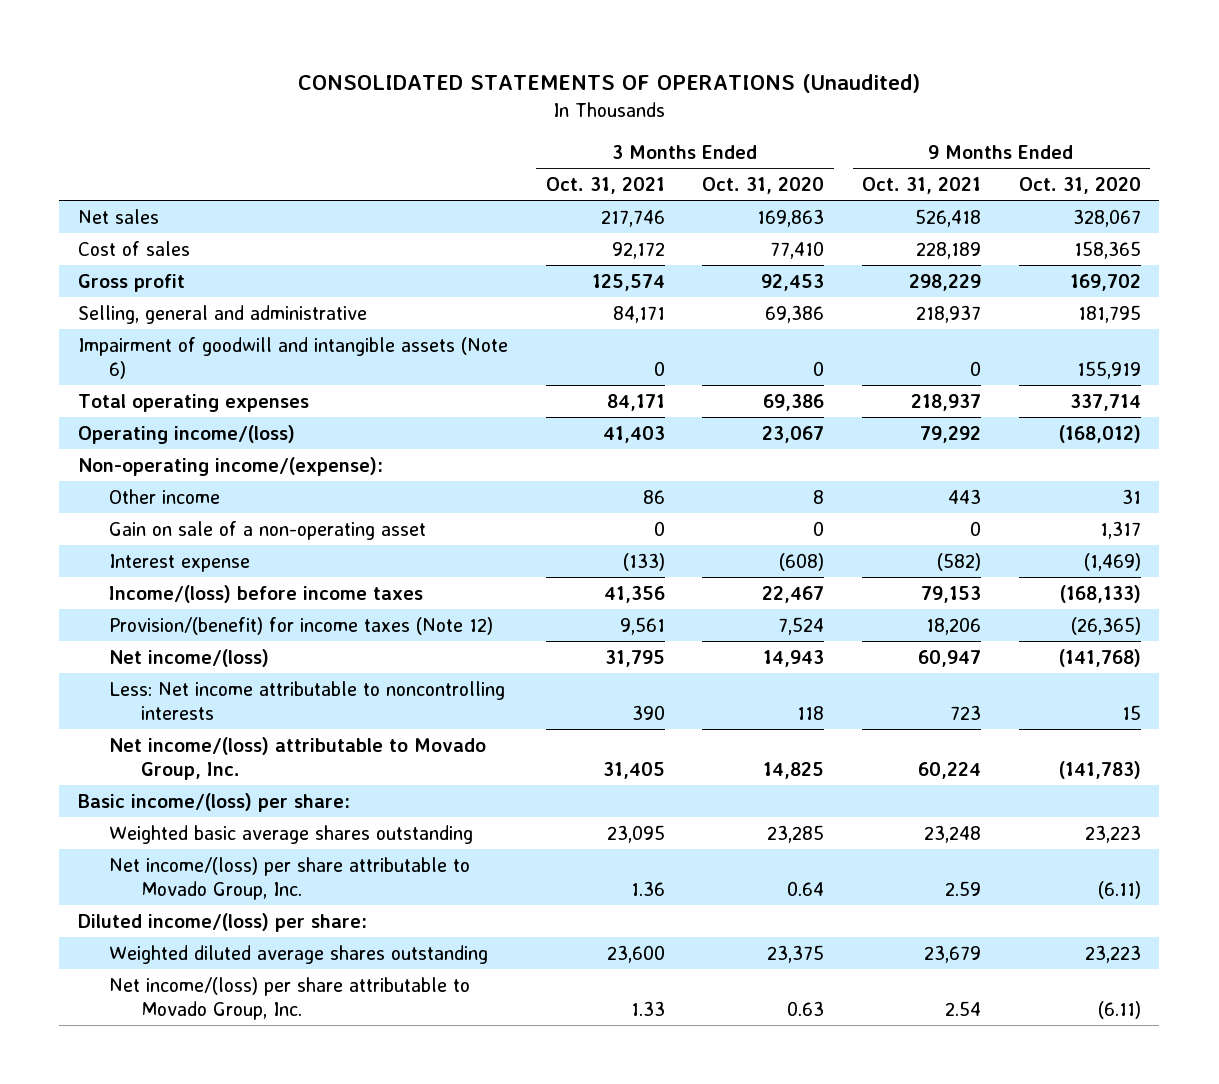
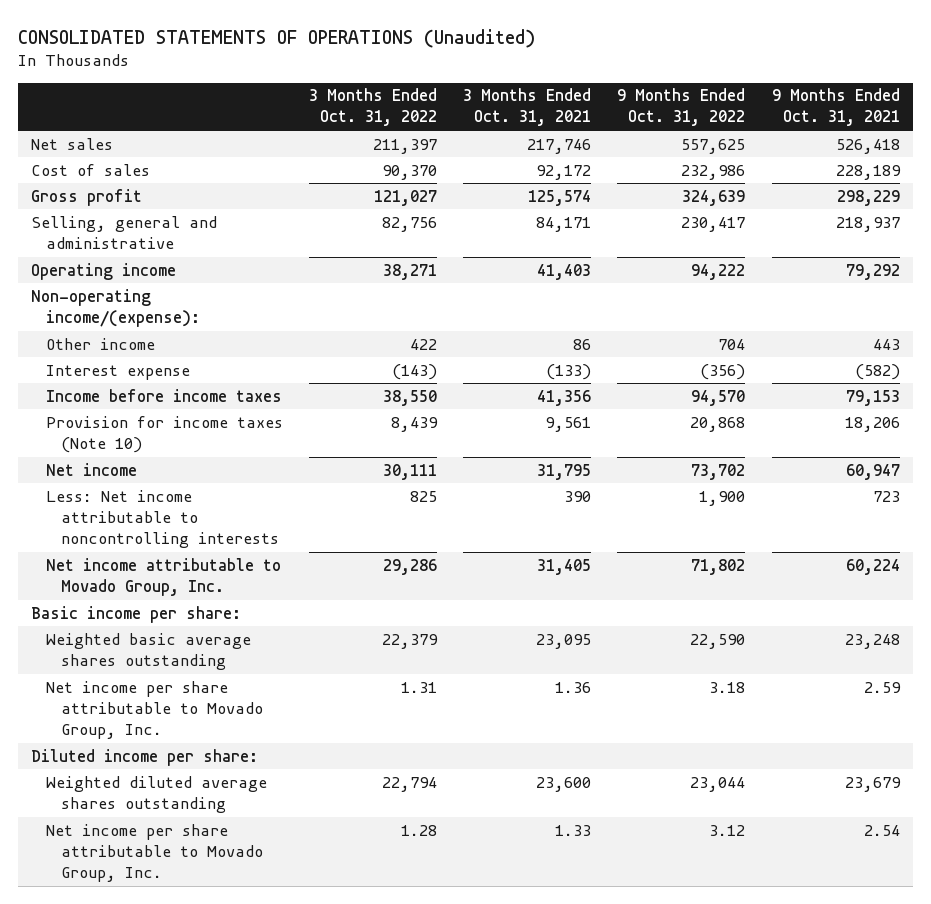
[702,177,825,195] Oct. 31, 2020 -> none
[1018,177,1141,195] Oct. 31, 2020 -> none
none -> [309,88,438,127] 3 Months Ended Oct. 31, 2022
none -> [617,88,746,127] 9 Months Ended Oct. 31, 2022
[77,336,508,379] Impairment of goodwill and intangible assets (Note 6) -> none
[77,393,309,412] Total operating expenses -> none
[77,424,295,444] Operating income/(loss) -> [31,262,177,280] Operating income
[109,520,427,540] Gain on sale of a non-operating asset -> none
[109,584,424,603] Income/(loss) before income taxes -> [46,388,283,402] Income before income taxes
[109,616,494,635] Provision/(benefit) for income taxes (Note 12) -> [46,415,284,453] Provision for income taxes (Note 10)
[109,648,270,667] Net income/(loss) -> [46,462,138,476] Net income
[109,736,487,780] Net income/(loss) attributable to Movado Group, Inc. -> [46,557,282,596] Net income attributable to Movado Group, Inc.
[77,792,350,812] Basic income/(loss) per share: -> [31,605,242,623] Basic income per share:
[109,856,471,900] Net income/(loss) per share attributable to Movado Group, Inc. -> [46,680,264,740] Net income per share attributable to Movado Group, Inc.
[77,912,367,932] Diluted income/(loss) per share: -> [31,748,259,766] Diluted income per share:
[109,976,471,1020] Net income/(loss) per share attributable to Movado Group, Inc. -> [46,823,264,883] Net income per share attributable to Movado Group, Inc.

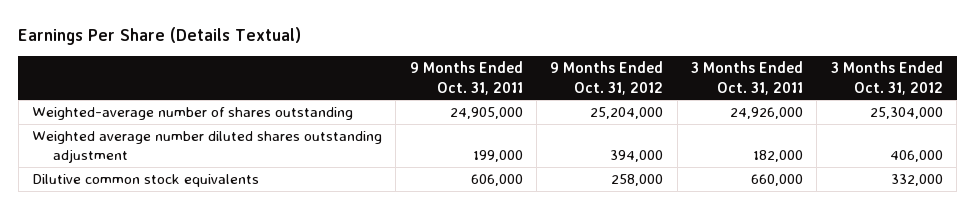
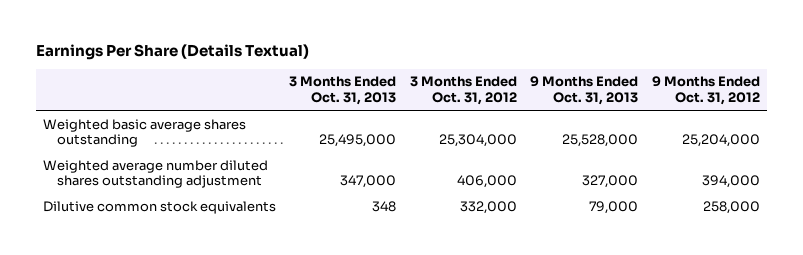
[409,61,523,95] 9 Months Ended Oct. 31, 2011 -> none
[691,61,804,95] 3 Months Ended Oct. 31, 2011 -> none
none -> [289,76,397,106] 3 Months Ended Oct. 31, 2013
none -> [530,76,639,106] 9 Months Ended Oct. 31, 2013
[31,107,353,121] Weighted-average number of shares outstanding -> [42,118,246,148] Weighted basic average shares outstanding

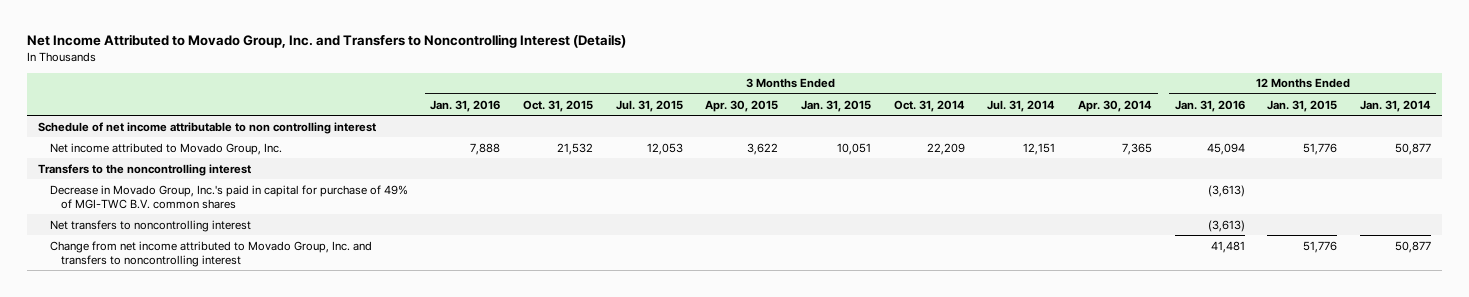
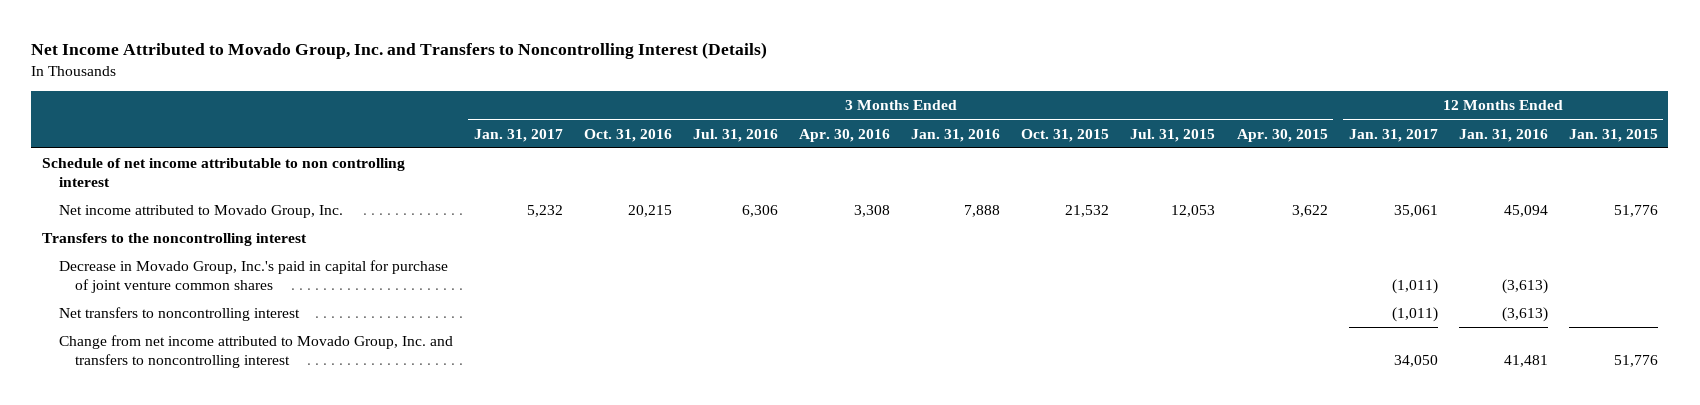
[800,99,871,112] Jan. 31, 2015 -> none
[893,99,965,112] Oct. 31, 2014 -> none
[987,99,1056,112] Jul. 31, 2014 -> none
[1077,99,1152,112] Apr. 30, 2014 -> none
[1359,99,1431,112] Jan. 31, 2014 -> none
none -> [473,128,563,142] Jan. 31, 2017
none -> [583,128,672,142] Oct. 31, 2016
none -> [692,128,778,142] Jul. 31, 2016
none -> [799,128,891,142] Apr. 30, 2016
none -> [1348,128,1438,142] Jan. 31, 2017
[49,184,408,209] Decrease in Movado Group, Inc.'s paid in capital for purchase of 49% of MGI-TWC B.V. common shares -> [58,260,448,294] Decrease in Movado Group, Inc.'s paid in capital for purchase of joint venture common shares

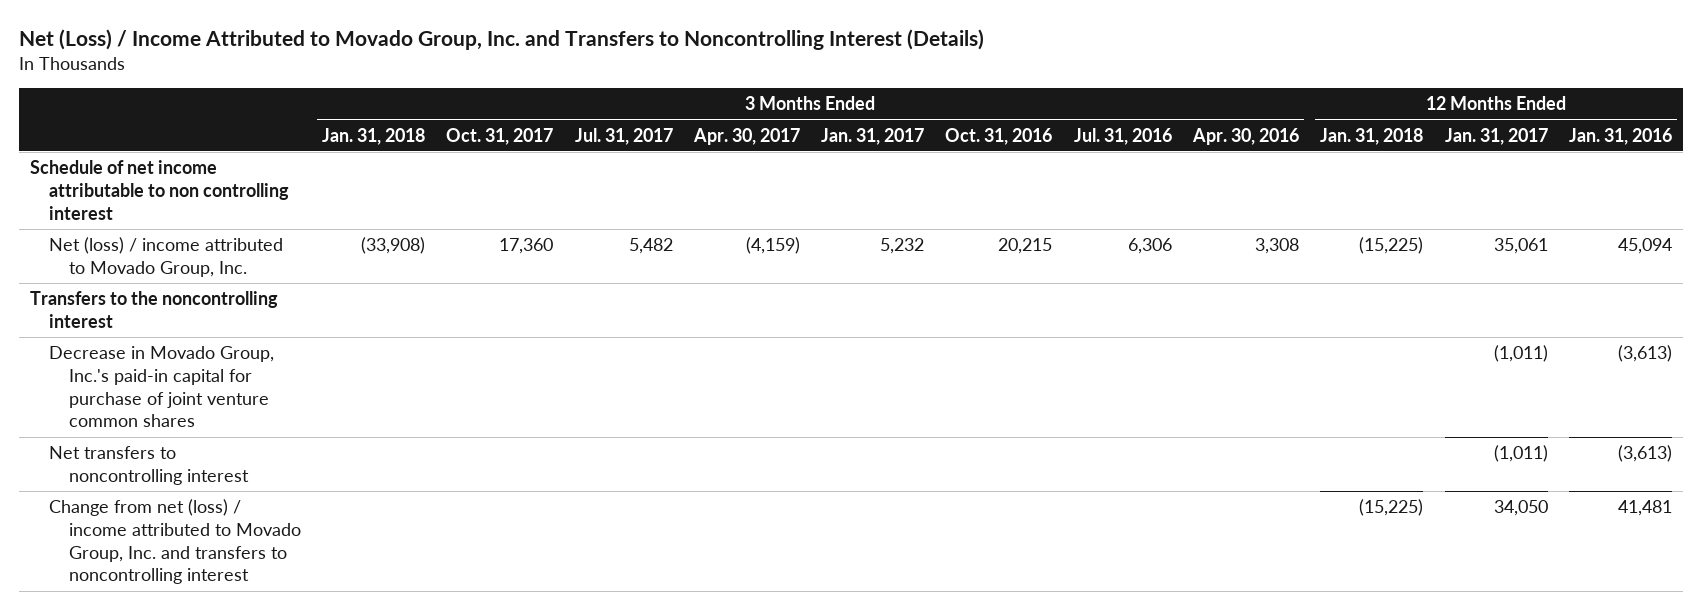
[31,42,768,60] Net Income Attributed to Movado Group, Inc. and Transfers to Noncontrolling Interest (Details) -> [18,29,984,51] Net (Loss) / Income Attributed to Movado Group, Inc. and Transfers to Noncontrolling Interest (Details)
[911,128,1001,142] Jan. 31, 2016 -> none
[1021,128,1110,142] Oct. 31, 2015 -> none
[1130,128,1216,142] Jul. 31, 2015 -> none
[1236,128,1328,142] Apr. 30, 2015 -> none
[1568,128,1658,142] Jan. 31, 2015 -> none
none -> [321,127,425,145] Jan. 31, 2018
none -> [446,127,554,145] Oct. 31, 2017
none -> [574,127,673,145] Jul. 31, 2017
none -> [692,127,800,145] Apr. 30, 2017
none -> [1320,127,1424,145] Jan. 31, 2018
[58,205,343,219] Net income attributed to Movado Group, Inc. -> [49,237,284,277] Net (loss) / income attributed to Movado Group, Inc.
[58,260,448,294] Decrease in Movado Group, Inc.'s paid in capital for purchase of joint venture common shares -> [49,346,275,428] Decrease in Movado Group, Inc.'s paid-in capital for purchase of joint venture common shares
[58,335,453,369] Change from net income attributed to Movado Group, Inc. and transfers to noncontrolling interest -> [49,499,301,585] Change from net (loss) / income attributed to Movado Group, Inc. and transfers to noncontrolling interest

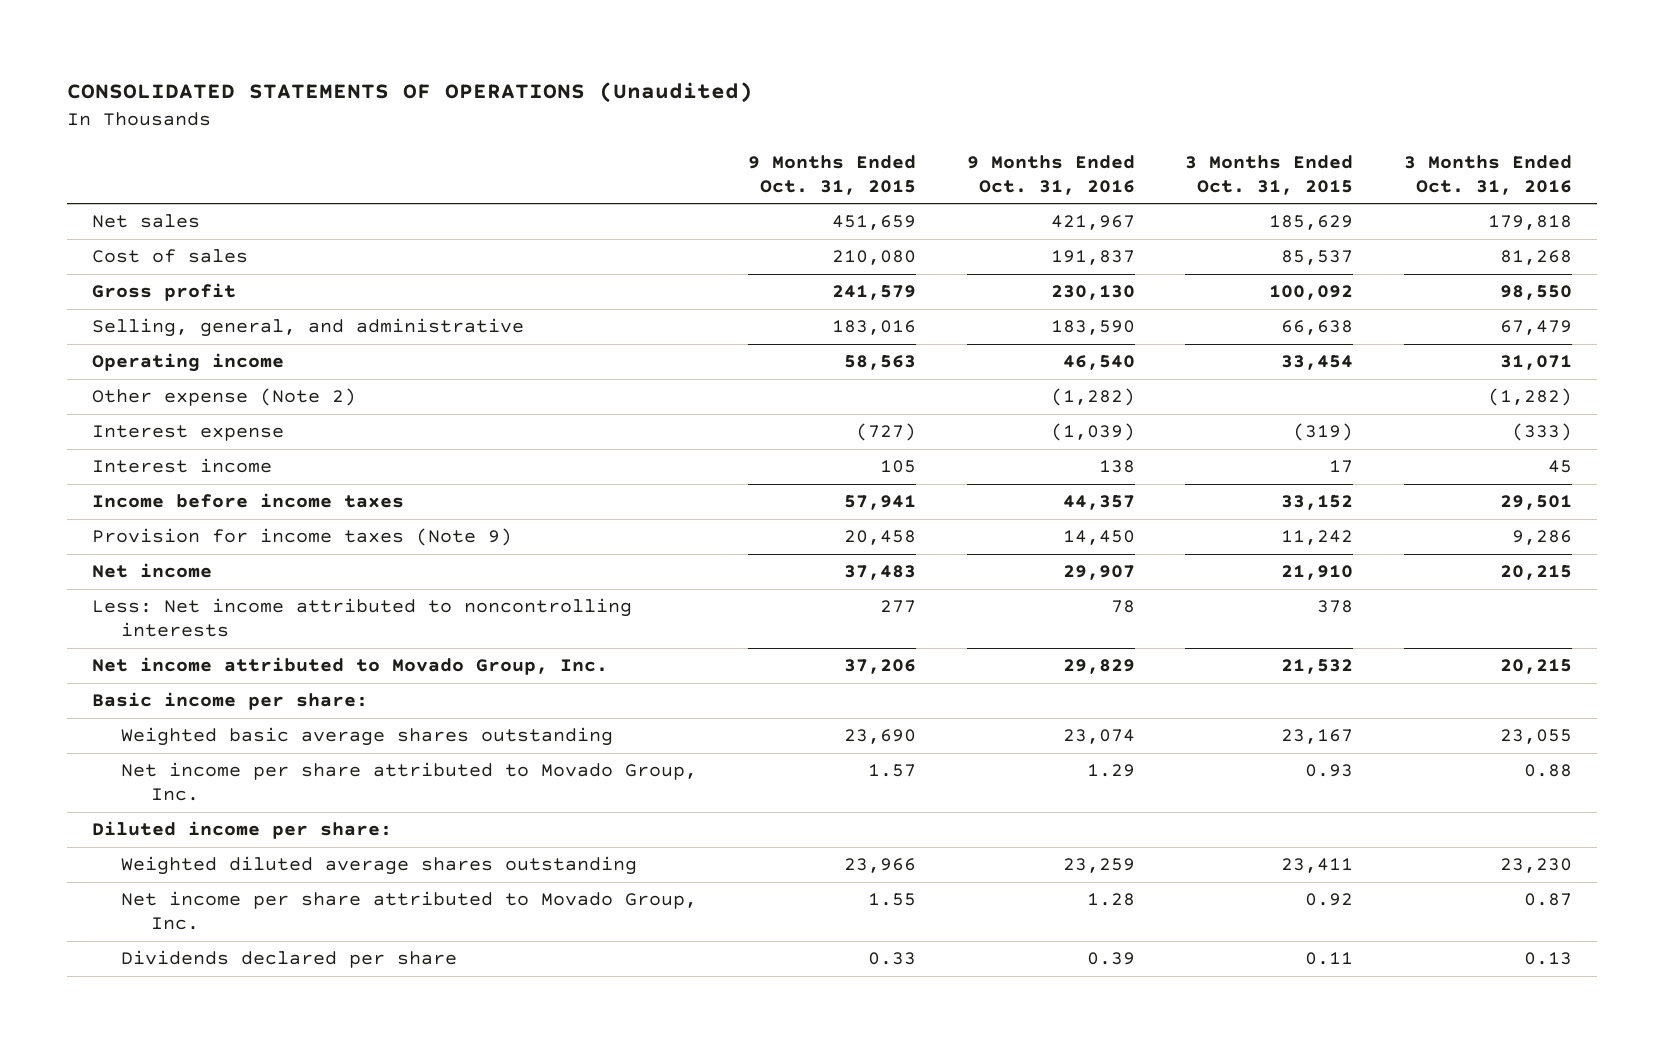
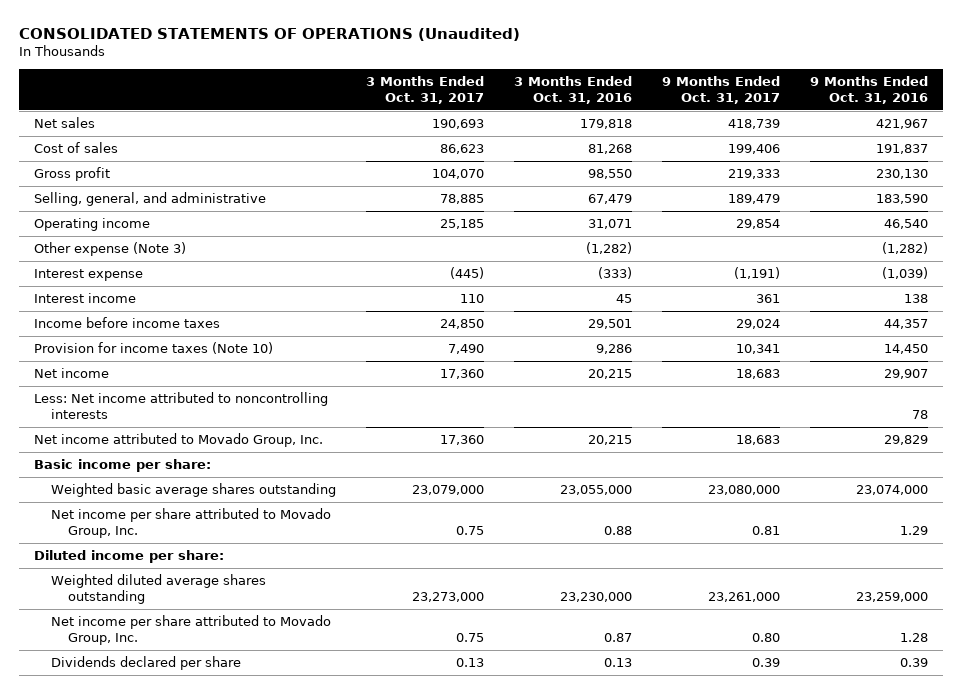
[748,154,917,195] 9 Months Ended Oct. 31, 2015 -> none
[1185,154,1354,195] 3 Months Ended Oct. 31, 2015 -> none
none -> [365,75,484,105] 3 Months Ended Oct. 31, 2017
none -> [661,75,780,105] 9 Months Ended Oct. 31, 2017
[92,388,357,407] Other expense (Note 2) -> [33,242,186,257] Other expense (Note 3)
[92,528,513,547] Provision for income taxes (Note 9) -> [33,342,273,355] Provision for income taxes (Note 10)
[1062,729,1135,745] 23,074 -> [855,485,928,496] 23,074,000
[1500,729,1573,745] 23,055 -> [559,485,632,496] 23,055,000
[1062,858,1135,874] 23,259 -> [855,592,928,603] 23,259,000
[1500,858,1573,874] 23,230 -> [559,592,632,603] 23,230,000

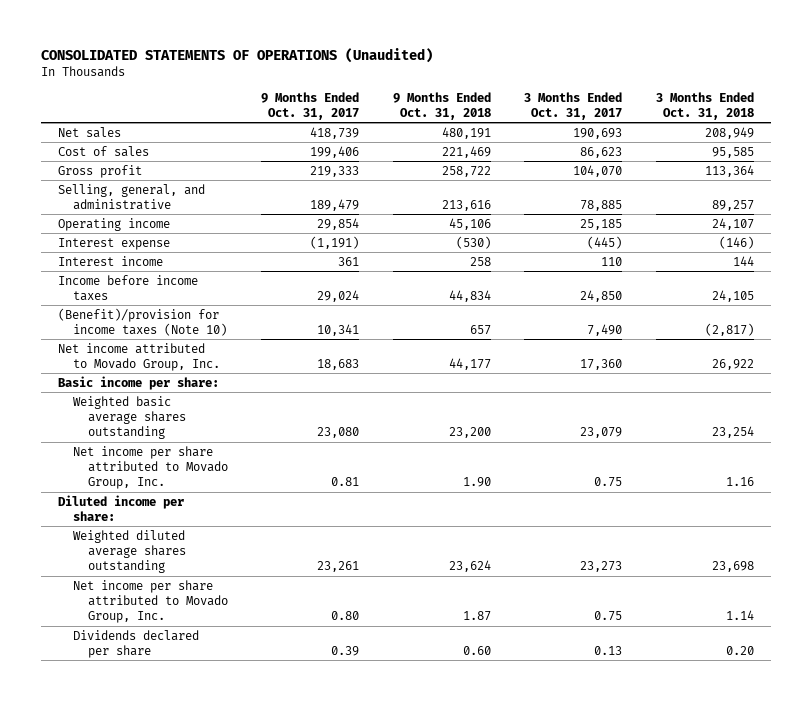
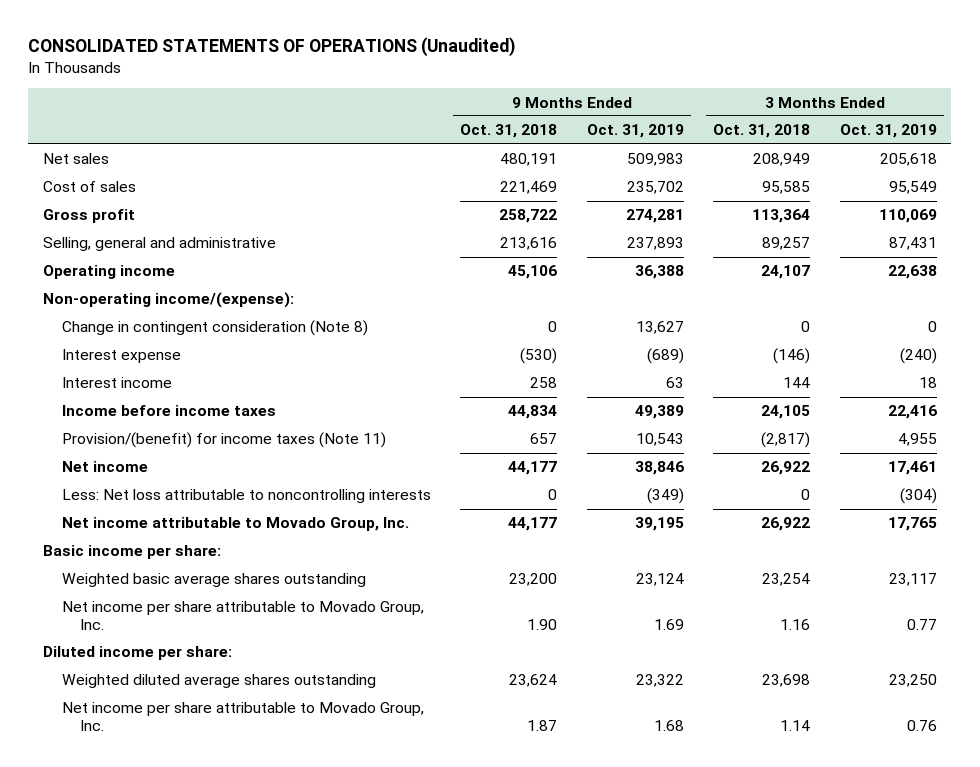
[261,91,360,120] 9 Months Ended Oct. 31, 2017 -> none
[524,91,623,120] 3 Months Ended Oct. 31, 2017 -> none
none -> [586,124,684,139] Oct. 31, 2019
none -> [839,124,937,139] Oct. 31, 2019
[58,183,206,211] Selling, general, and administrative -> [43,237,277,252] Selling, general and administrative
none -> [43,292,295,309] Non-operating income/(expense):
none -> [61,320,368,337] Change in contingent consideration (Note 8)
[58,307,227,337] (Benefit)/provision for income taxes (Note 10) -> [61,432,386,449] Provision/(benefit) for income taxes (Note 11)
none -> [61,461,148,473] Net income
none -> [61,489,431,504] Less: Net loss attributable to noncontrolling interests
[58,342,220,372] Net income attributed to Movado Group, Inc. -> [61,517,409,532] Net income attributable to Movado Group, Inc.
[72,445,228,490] Net income per share attributed to Movado Group, Inc. -> [61,601,424,631] Net income per share attributable to Movado Group, Inc.
[72,629,199,659] Dividends declared per share -> none
[72,579,228,624] Net income per share attributed to Movado Group, Inc. -> [61,702,424,732] Net income per share attributable to Movado Group, Inc.

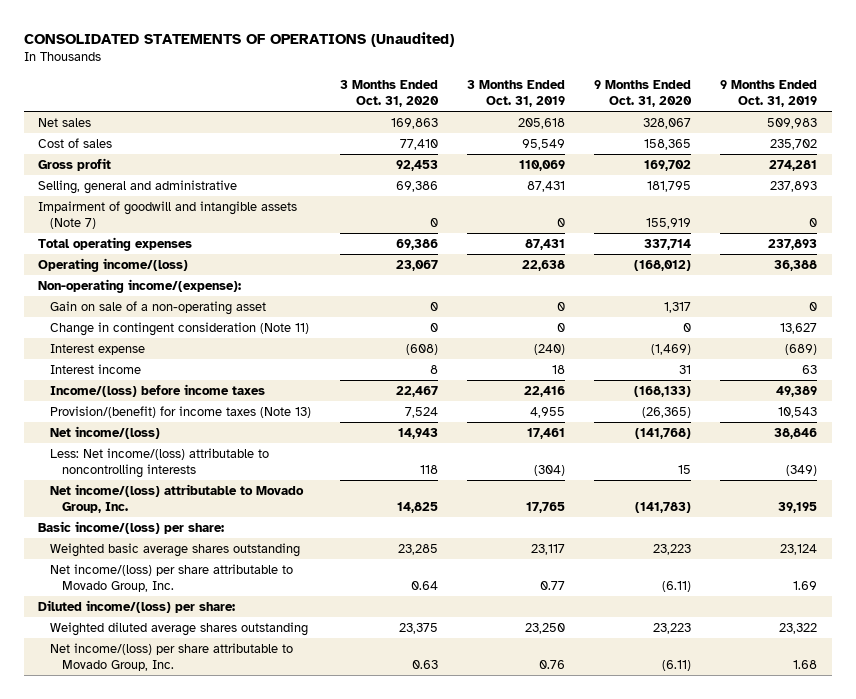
[460,124,558,139] Oct. 31, 2018 -> none
[713,124,811,139] Oct. 31, 2018 -> none
none -> [340,80,440,108] 3 Months Ended Oct. 31, 2020
none -> [594,80,693,108] 9 Months Ended Oct. 31, 2020
none -> [38,200,298,229] Impairment of goodwill and intangible assets (Note 7)
none -> [38,236,193,251] Total operating expenses
[43,265,176,280] Operating income -> [38,257,189,272] Operating income/(loss)
none -> [50,300,267,315] Gain on sale of a non-operating asset
[61,320,368,337] Change in contingent consideration (Note 8) -> [50,321,310,336] Change in contingent consideration (Note 11)
[61,405,276,417] Income before income taxes -> [50,383,266,397] Income/(loss) before income taxes
[61,432,386,449] Provision/(benefit) for income taxes (Note 11) -> [50,405,312,418] Provision/(benefit) for income taxes (Note 13)
[61,461,148,473] Net income -> [50,425,161,439] Net income/(loss)
[61,489,431,504] Less: Net loss attributable to noncontrolling interests -> [50,447,270,478] Less: Net income/(loss) attributable to noncontrolling interests
[61,517,409,532] Net income attributable to Movado Group, Inc. -> [50,483,305,513] Net income/(loss) attributable to Movado Group, Inc.
[43,545,222,560] Basic income per share: -> [38,520,225,534] Basic income/(loss) per share:
[61,601,424,631] Net income per share attributable to Movado Group, Inc. -> [50,563,294,592] Net income/(loss) per share attributable to Movado Group, Inc.
[43,646,233,661] Diluted income per share: -> [38,599,236,613] Diluted income/(loss) per share:
[61,702,424,732] Net income per share attributable to Movado Group, Inc. -> [50,642,294,671] Net income/(loss) per share attributable to Movado Group, Inc.

